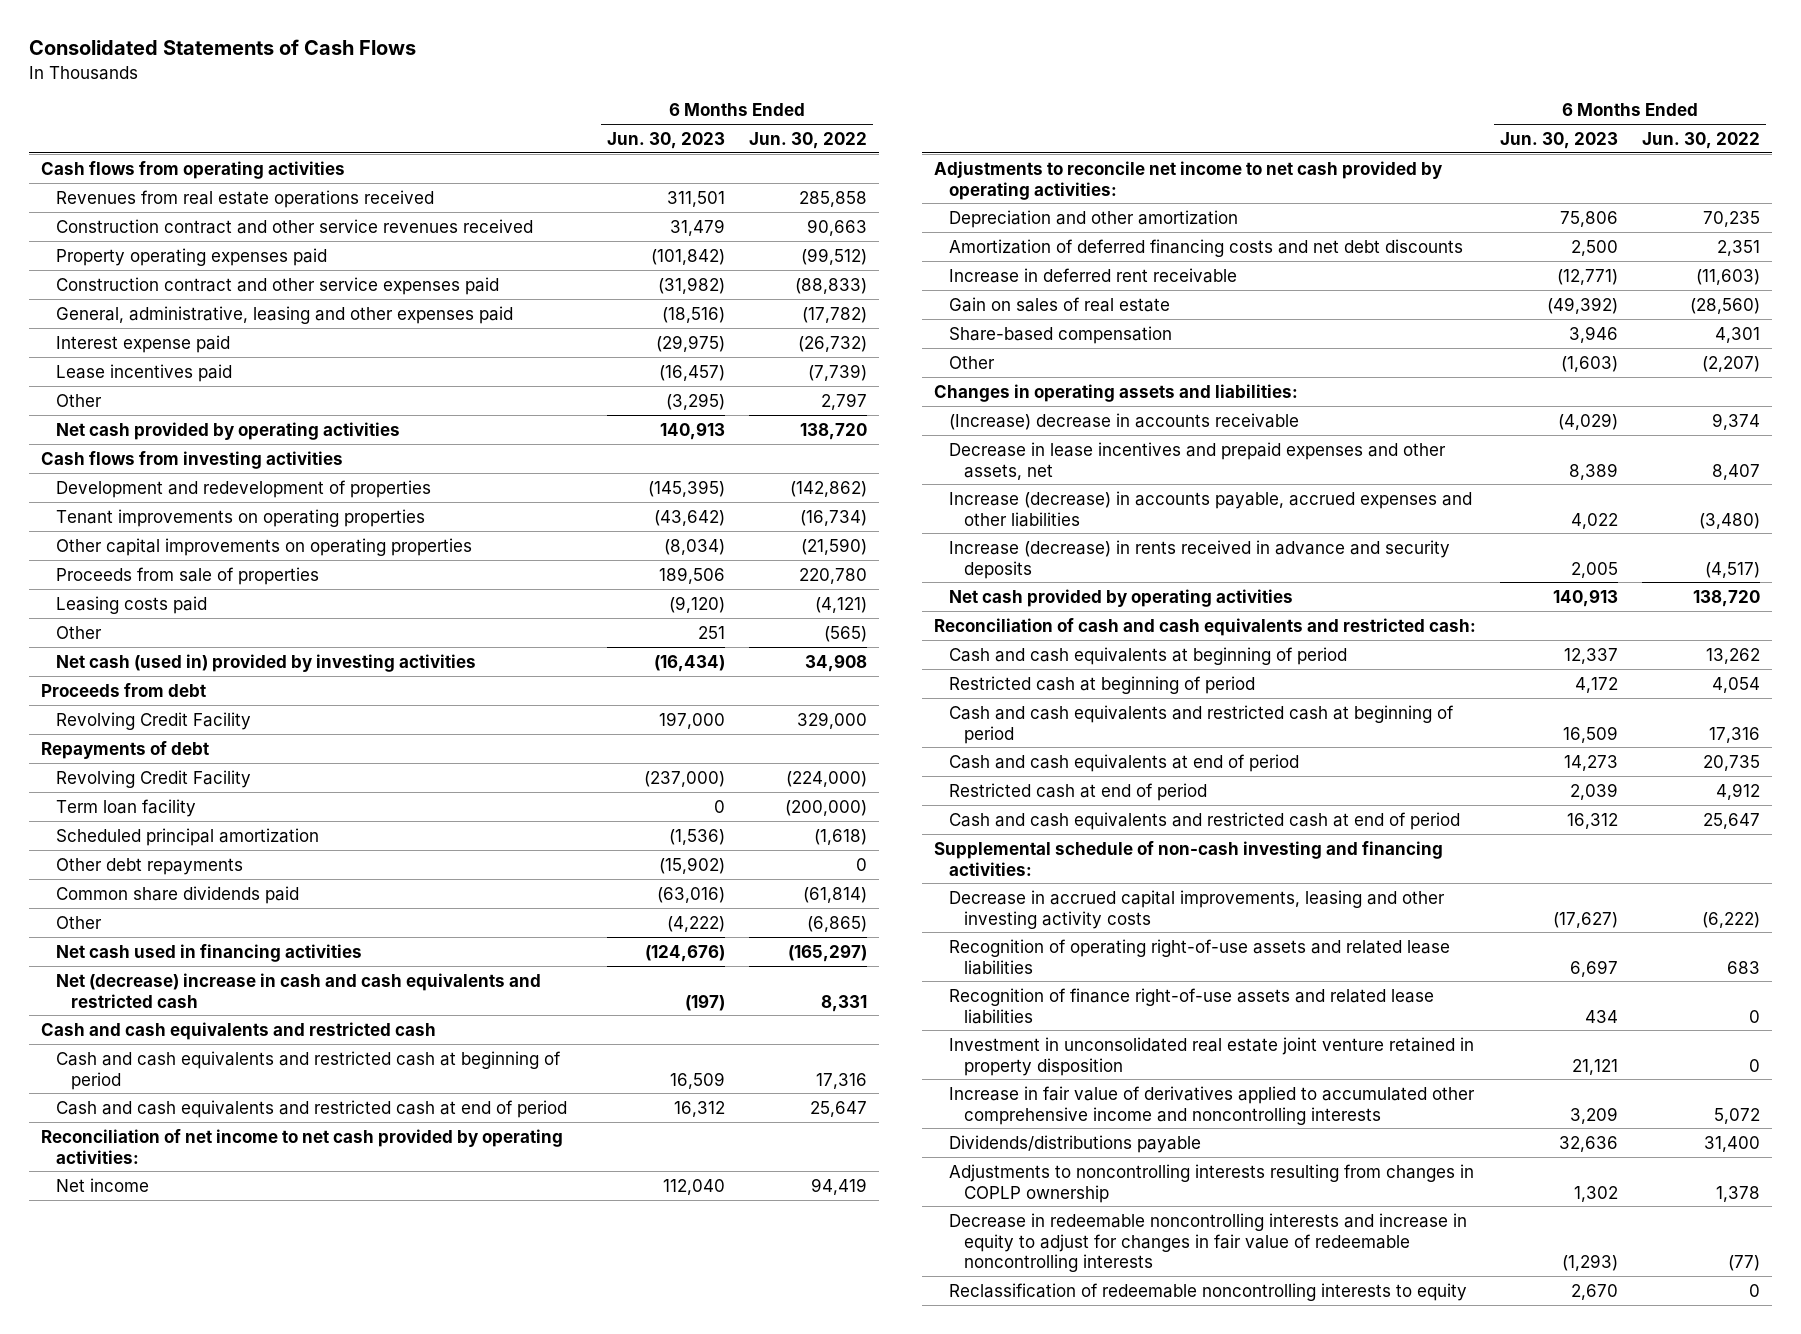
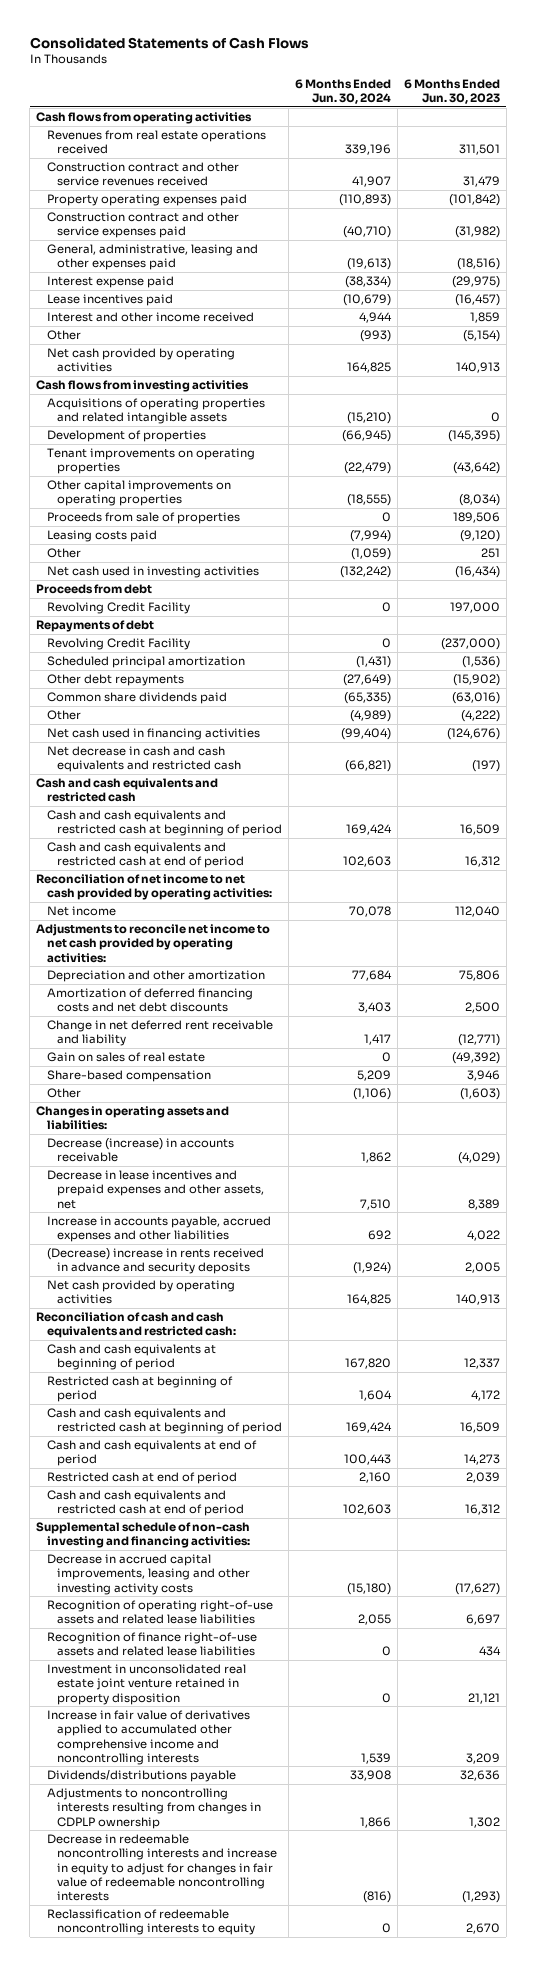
[749,131,868,149] Jun. 30, 2022 -> none
none -> [294,78,391,104] 6 Months Ended Jun. 30, 2024
none -> [46,312,254,323] Interest and other income received
[665,392,725,410] (3,295) -> [462,330,500,343] (5,154)
none -> [46,398,265,425] Acquisitions of operating properties and related intangible assets
[55,479,431,498] Development and redevelopment of properties -> [46,430,206,443] Development of properties
[55,653,476,672] Net cash (used in) provided by investing activities -> [46,566,259,579] Net cash used in investing activities
[55,798,196,817] Term loan facility -> none
[55,972,541,1008] Net (decrease) increase in cash and cash equivalents and restricted cash -> [46,746,241,773] Net decrease in cash and cash equivalents and restricted cash
[949,267,1238,283] Increase in deferred rent receivable -> [46,1020,273,1047] Change in net deferred rent receivable and liability
[949,412,1300,430] (Increase) decrease in accounts receivable -> [46,1138,234,1163] Decrease (increase) in accounts receivable
[949,490,1473,527] Increase (decrease) in accounts payable, accrued expenses and other liabilities -> [46,1216,271,1243] Increase in accounts payable, accrued expenses and other liabilities
[949,539,1451,579] Increase (decrease) in rents received in advance and security deposits -> [46,1248,264,1275] (Decrease) increase in rents received in advance and security deposits
[949,1163,1475,1203] Adjustments to noncontrolling interests resulting from changes in COPLP ownership -> [46,1788,261,1829] Adjustments to noncontrolling interests resulting from changes in CDPLP ownership

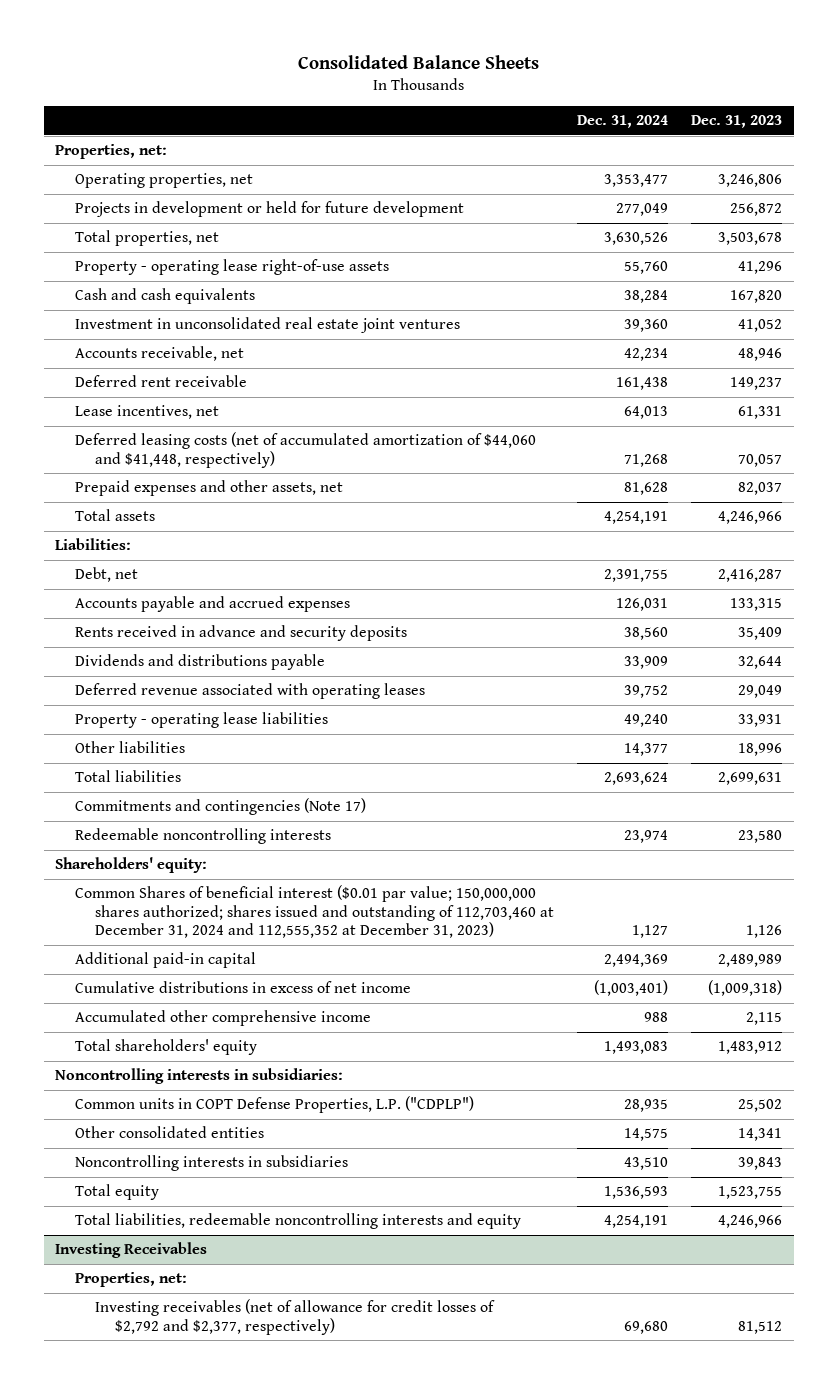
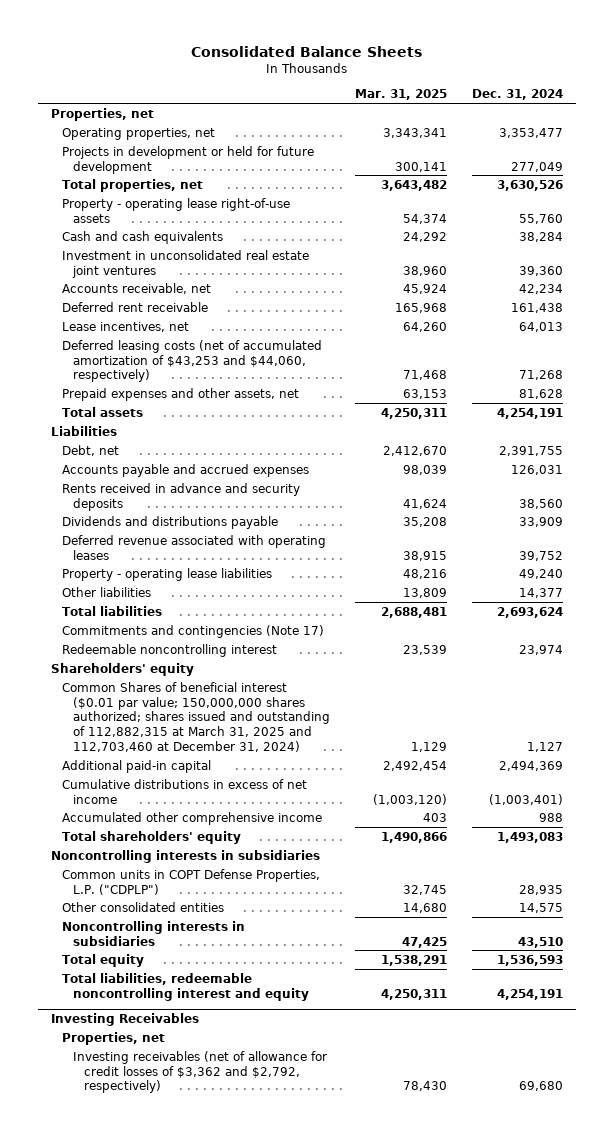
[691,115,783,129] Dec. 31, 2023 -> none
none -> [355,89,448,101] Mar. 31, 2025
[55,144,168,160] Properties, net: -> [50,107,154,121] Properties, net
[75,432,537,468] Deferred leasing costs (net of accumulated amortization of $44,060 and $41,448, respectively) -> [61,339,322,383] Deferred leasing costs (net of accumulated amortization of $43,253 and $44,060, respectively)
[55,538,132,551] Liabilities: -> [50,425,117,436] Liabilities
[75,828,332,845] Redeemable noncontrolling interests -> [61,643,277,657] Redeemable noncontrolling interest
[55,857,208,874] Shareholders' equity: -> [50,662,194,676] Shareholders' equity
[75,885,555,939] Common Shares of beneficial interest ($0.01 par value; 150,000,000 shares authorized; shares issued and outstanding of 112,703,460 at December 31, 2024 and 112,555,352 at December 31, 2023) -> [61,681,330,753] Common Shares of beneficial interest ($0.01 par value; 150,000,000 shares authorized; shares issued and outstanding of 112,882,315 at March 31, 2025 and 112,703,460 at December 31, 2024)
[55,1068,344,1085] Noncontrolling interests in subsidiaries: -> [50,849,320,863] Noncontrolling interests in subsidiaries
[75,1213,522,1230] Total liabilities, redeemable noncontrolling interests and equity -> [61,972,309,1001] Total liabilities, redeemable noncontrolling interest and equity
[75,1272,188,1288] Properties, net: -> [61,1031,165,1045] Properties, net
[95,1299,496,1335] Investing receivables (net of allowance for credit losses of $2,792 and $2,377, respectively) -> [72,1050,327,1094] Investing receivables (net of allowance for credit losses of $3,362 and $2,792, respectively)

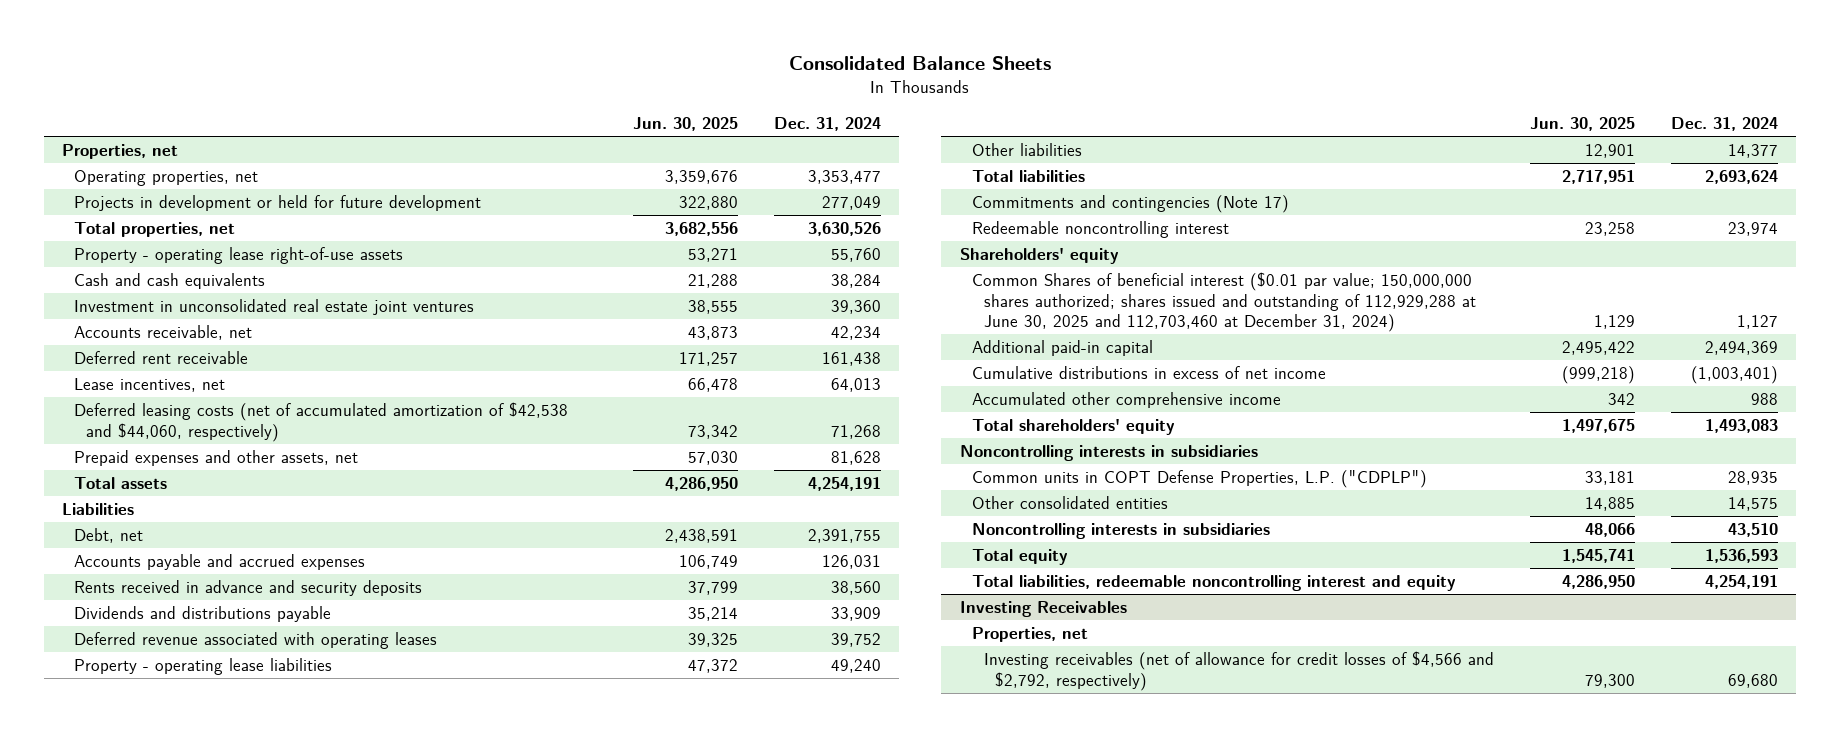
[355,89,448,101] Mar. 31, 2025 -> none
none -> [632,117,738,132] Jun. 30, 2025
[61,339,322,383] Deferred leasing costs (net of accumulated amortization of $43,253 and $44,060, respectively) -> [74,401,569,442] Deferred leasing costs (net of accumulated amortization of $42,538 and $44,060, respectively)
[61,681,330,753] Common Shares of beneficial interest ($0.01 par value; 150,000,000 shares authorized; shares issued and outstanding of 112,882,315 at March 31, 2025 and 112,703,460 at December 31, 2024) -> [971,271,1476,333] Common Shares of beneficial interest ($0.01 par value; 150,000,000 shares authorized; shares issued and outstanding of 112,929,288 at June 30, 2025 and 112,703,460 at December 31, 2024)
[72,1050,327,1094] Investing receivables (net of allowance for credit losses of $3,362 and $2,792, respectively) -> [983,650,1494,691] Investing receivables (net of allowance for credit losses of $4,566 and $2,792, respectively)

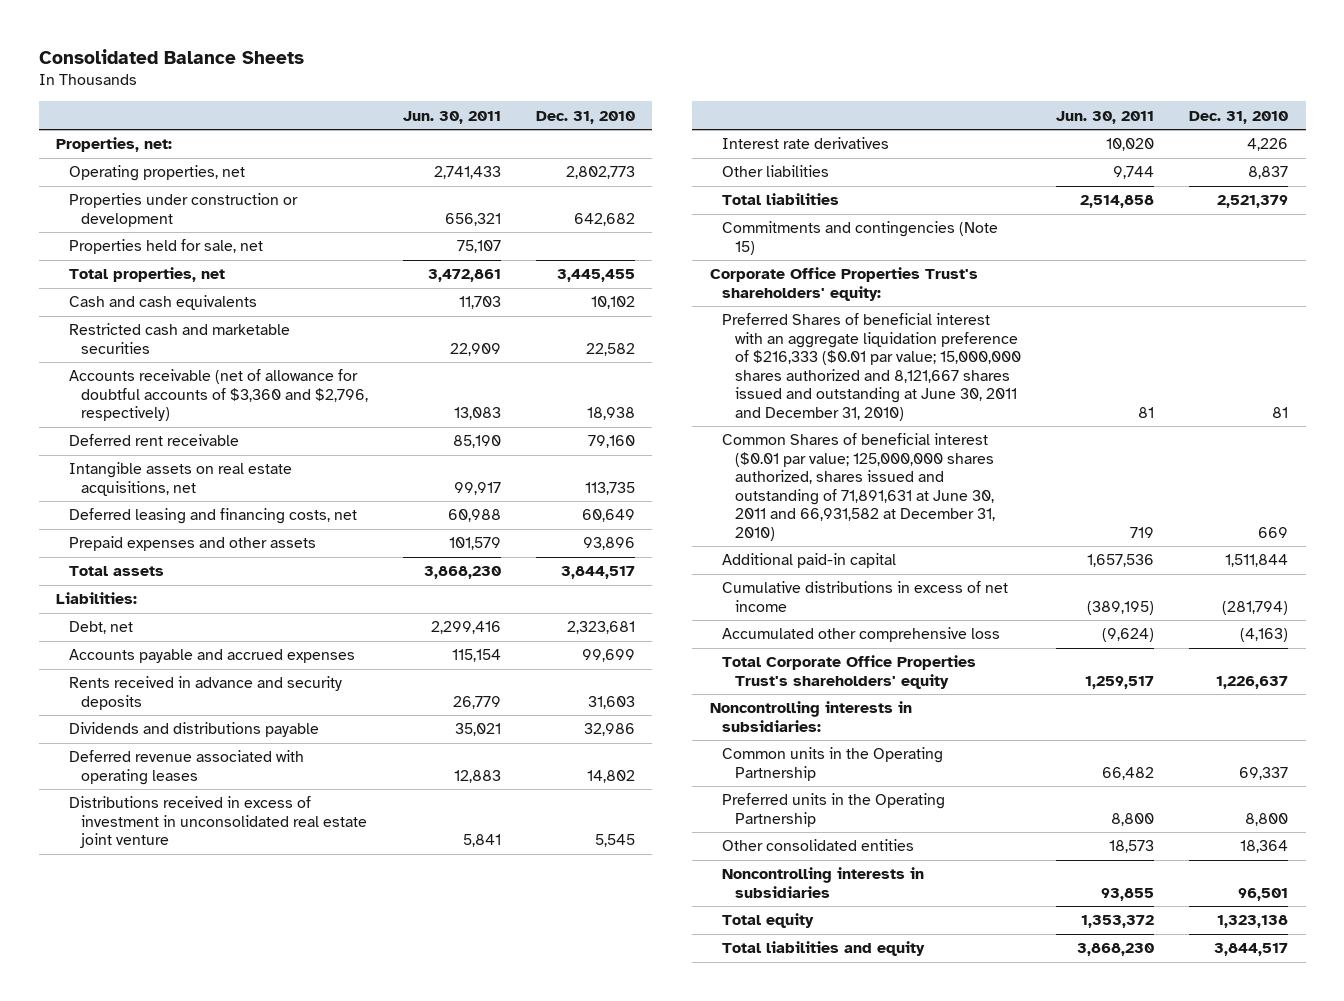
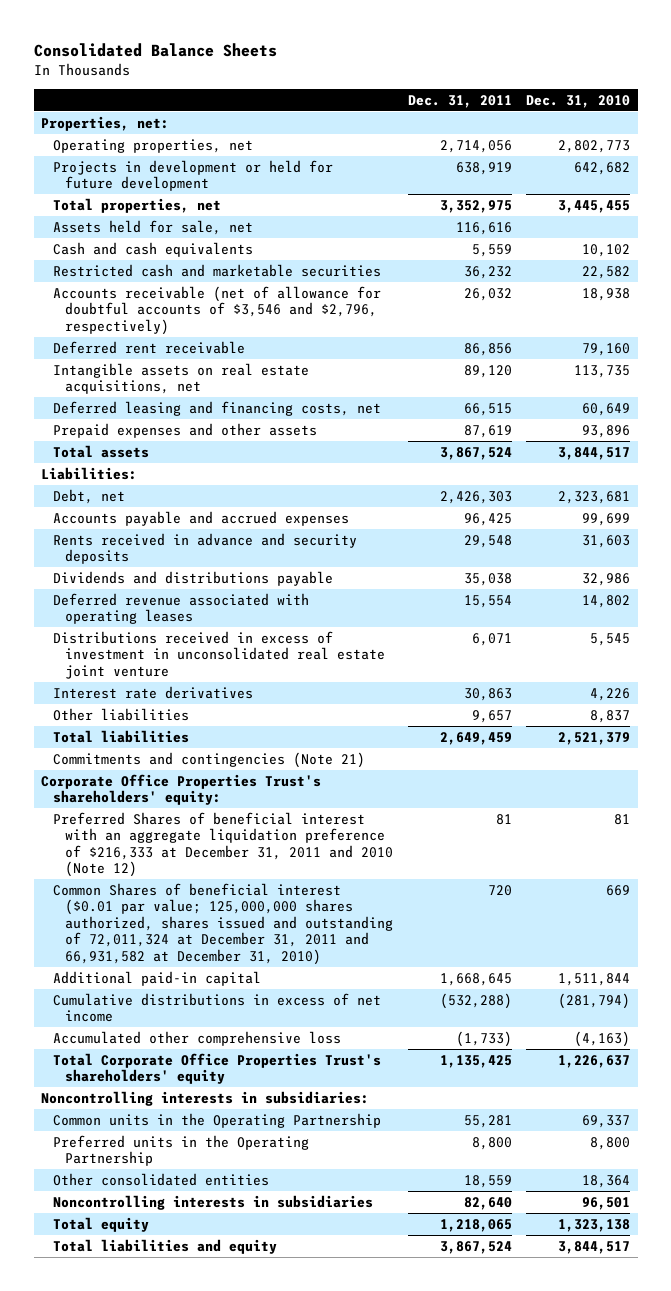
[402,110,501,124] Jun. 30, 2011 -> none
none -> [407,94,512,108] Dec. 31, 2011
[68,239,263,255] Properties held for sale, net -> none
[68,193,298,227] Properties under construction or development -> [53,159,334,192] Projects in development or held for future development
none -> [53,219,254,235] Assets held for sale, net
[68,369,369,422] Accounts receivable (net of allowance for doubtful accounts of $3,360 and $2,796, respectively) -> [53,285,382,335] Accounts receivable (net of allowance for doubtful accounts of $3,546 and $2,796, respectively)
[722,221,999,255] Commitments and contingencies (Note 15) -> [53,751,366,768] Commitments and contingencies (Note 21)
[722,313,1021,421] Preferred Shares of beneficial interest with an aggregate liquidation preference of $216,333 ($0.01 par value; 15,000,000 shares authorized and 8,121,667 shares issued and outstanding at June 30, 2011 and December 31, 2010) -> [53,811,393,878] Preferred Shares of beneficial interest with an aggregate liquidation preference of $216,333 at December 31, 2011 and 2010 (Note 12)
[722,433,995,541] Common Shares of beneficial interest ($0.01 par value; 125,000,000 shares authorized, shares issued and outstanding of 71,891,631 at June 30, 2011 and 66,931,582 at December 31, 2010) -> [53,882,393,965] Common Shares of beneficial interest ($0.01 par value; 125,000,000 shares authorized, shares issued and outstanding of 72,011,324 at December 31, 2011 and 66,931,582 at December 31, 2010)

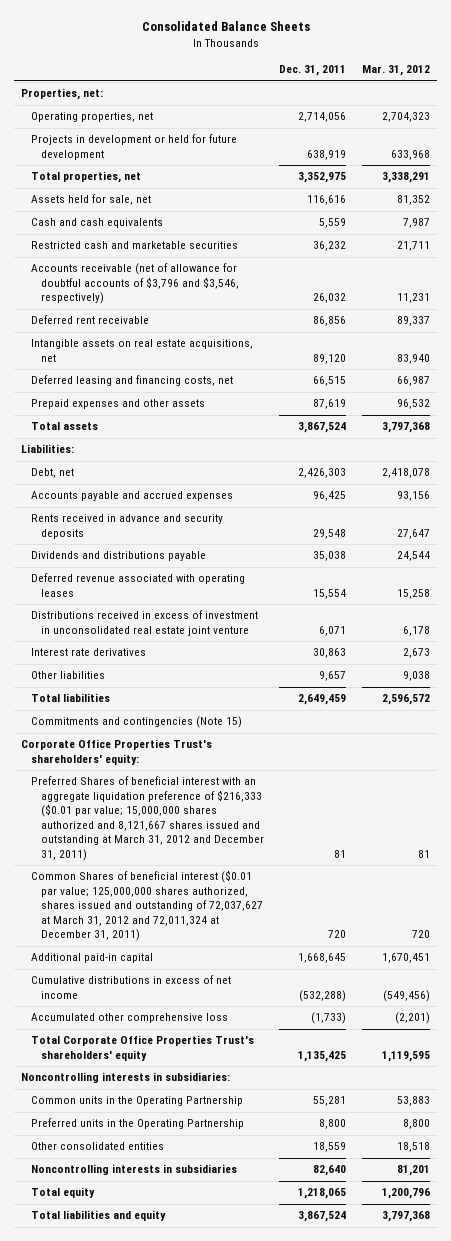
[526,94,631,108] Dec. 31, 2010 -> none
none -> [361,65,430,77] Mar. 31, 2012
[53,285,382,335] Accounts receivable (net of allowance for doubtful accounts of $3,546 and $2,796, respectively) -> [31,263,240,305] Accounts receivable (net of allowance for doubtful accounts of $3,796 and $3,546, respectively)
[53,751,366,768] Commitments and contingencies (Note 21) -> [31,716,243,729] Commitments and contingencies (Note 15)
[53,811,393,878] Preferred Shares of beneficial interest with an aggregate liquidation preference of $216,333 at December 31, 2011 and 2010 (Note 12) -> [31,776,265,861] Preferred Shares of beneficial interest with an aggregate liquidation preference of $216,333 ($0.01 par value; 15,000,000 shares authorized and 8,121,667 shares issued and outstanding at March 31, 2012 and December 31, 2011)
[53,882,393,965] Common Shares of beneficial interest ($0.01 par value; 125,000,000 shares authorized, shares issued and outstanding of 72,011,324 at December 31, 2011 and 66,931,582 at December 31, 2010) -> [31,870,264,942] Common Shares of beneficial interest ($0.01 par value; 125,000,000 shares authorized, shares issued and outstanding of 72,037,627 at March 31, 2012 and 72,011,324 at December 31, 2011)

